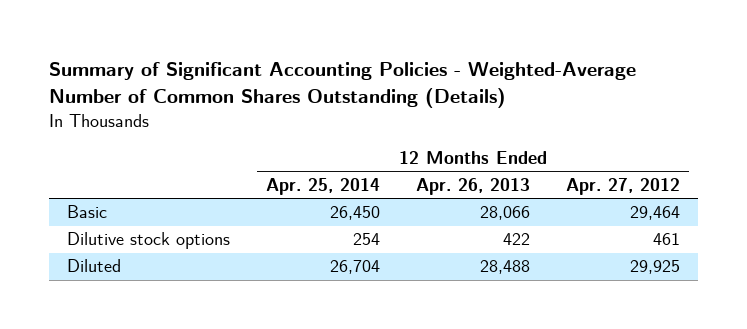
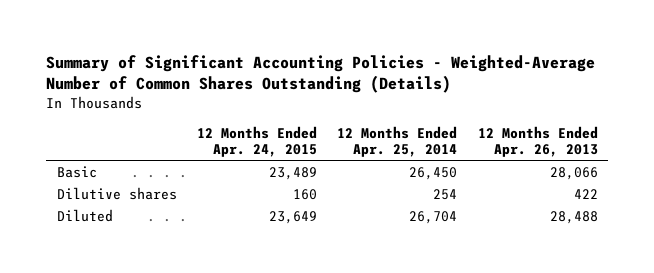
[565,177,680,195] Apr. 27, 2012 -> none
none -> [196,125,317,158] 12 Months Ended Apr. 24, 2015
[66,232,230,250] Dilutive stock options -> [56,186,177,200] Dilutive shares

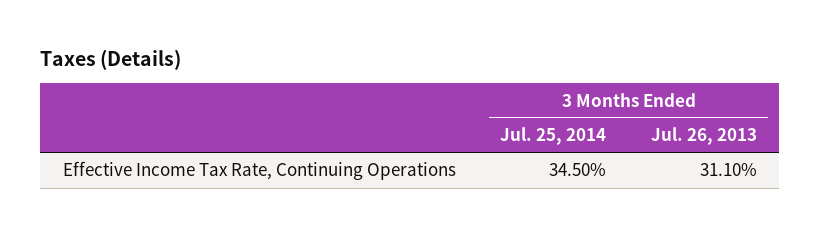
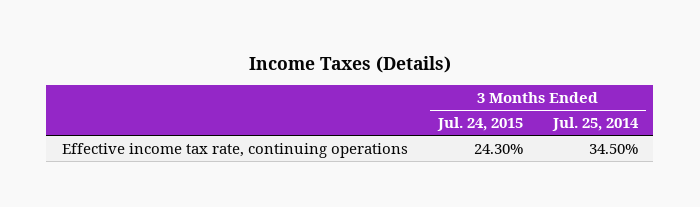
[40,49,182,71] Taxes (Details) -> [248,55,451,73] Income Taxes (Details)
[650,127,757,146] Jul. 26, 2013 -> none
none -> [436,117,523,132] Jul. 24, 2015
[62,161,456,181] Effective Income Tax Rate, Continuing Operations -> [61,143,408,159] Effective income tax rate, continuing operations

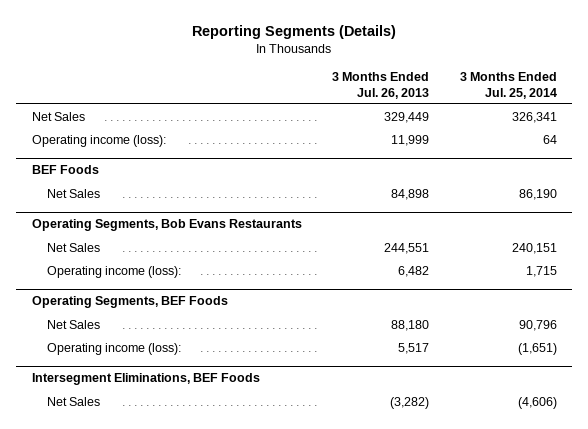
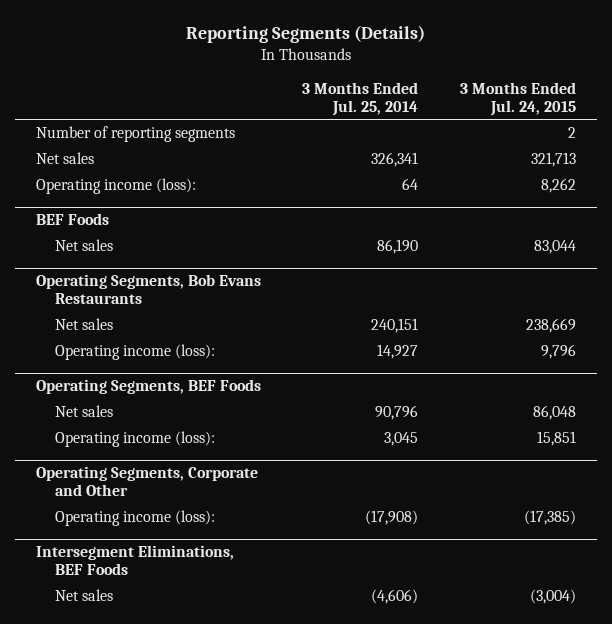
[332,72,430,99] 3 Months Ended Jul. 26, 2013 -> none
none -> [460,81,577,116] 3 Months Ended Jul. 24, 2015
none -> [35,126,235,143] Number of reporting segments
[31,111,85,121] Net Sales -> [35,152,94,165] Net sales
[47,188,101,198] Net Sales -> [54,239,113,252] Net sales
[47,242,101,252] Net Sales -> [54,318,113,331] Net sales
[525,265,557,277] 1,715 -> [377,344,419,360] 14,927
[47,319,101,329] Net Sales -> [54,405,113,418] Net sales
[517,342,557,355] (1,651) -> [384,432,419,447] 3,045
none -> [35,466,258,497] Operating Segments, Corporate and Other
none -> [54,510,215,527] Operating income (loss):
[47,396,101,406] Net Sales -> [54,589,113,602] Net sales

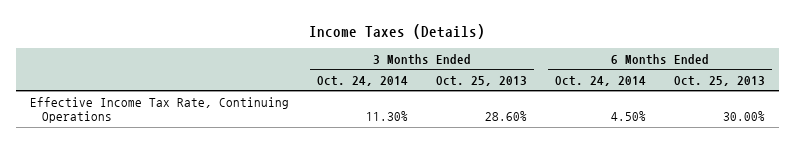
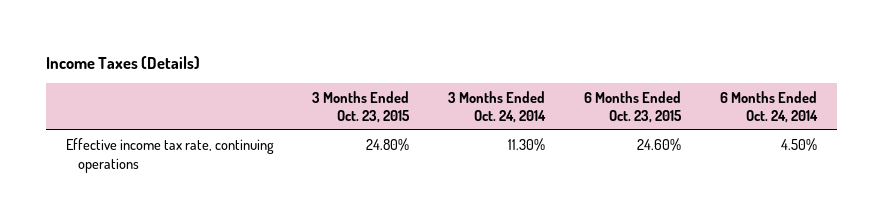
[435,75,527,86] Oct. 25, 2013 -> none
[673,75,765,86] Oct. 25, 2013 -> none
none -> [312,90,411,123] 3 Months Ended Oct. 23, 2015
none -> [584,90,683,123] 6 Months Ended Oct. 23, 2015
[29,96,289,124] Effective Income Tax Rate, Continuing Operations -> [65,138,274,173] Effective income tax rate, continuing operations

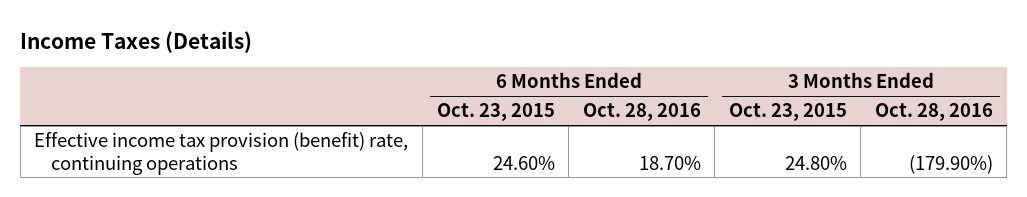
[448,90,547,123] 3 Months Ended Oct. 24, 2014 -> none
[720,90,819,123] 6 Months Ended Oct. 24, 2014 -> none
none -> [582,103,701,122] Oct. 28, 2016
none -> [874,103,993,122] Oct. 28, 2016
[65,138,274,173] Effective income tax rate, continuing operations -> [34,132,409,175] Effective income tax provision (benefit) rate, continuing operations

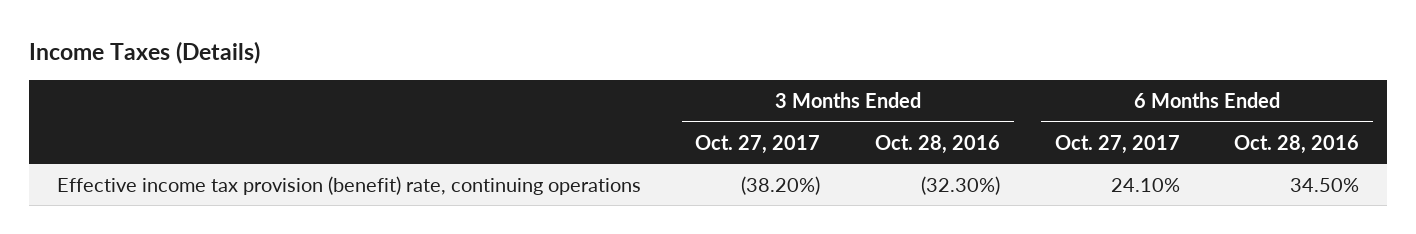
[436,103,555,122] Oct. 23, 2015 -> none
[728,103,847,122] Oct. 23, 2015 -> none
none -> [695,134,821,154] Oct. 27, 2017
none -> [1054,134,1180,154] Oct. 27, 2017
[638,155,701,170] 18.70% -> [1290,177,1360,192] 34.50%
[908,154,993,174] (179.90%) -> [920,175,1000,195] (32.30%)

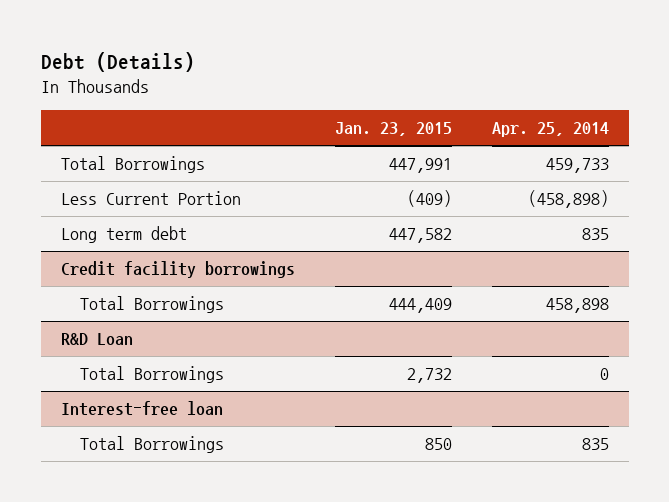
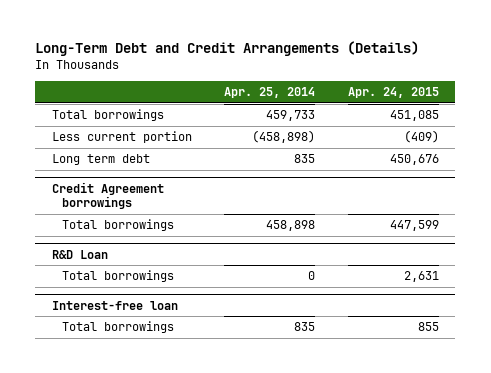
[40,52,195,73] Debt (Details) -> [35,41,420,57] Long-Term Debt and Credit Arrangements (Details)
[334,122,452,137] Jan. 23, 2015 -> none
none -> [348,86,440,98] Apr. 24, 2015
[60,156,205,174] Total Borrowings -> [51,109,164,122] Total borrowings
[60,191,241,206] Less Current Portion -> [51,131,192,144] Less current portion
[60,261,295,279] Credit facility borrowings -> [51,181,164,210] Credit Agreement borrowings
[80,296,225,314] Total Borrowings -> [62,219,175,232] Total borrowings
[80,366,225,384] Total Borrowings -> [62,270,175,283] Total borrowings
[80,436,225,454] Total Borrowings -> [62,321,175,334] Total borrowings

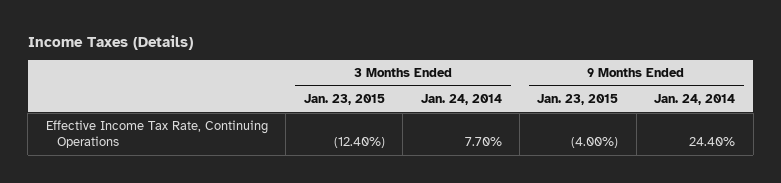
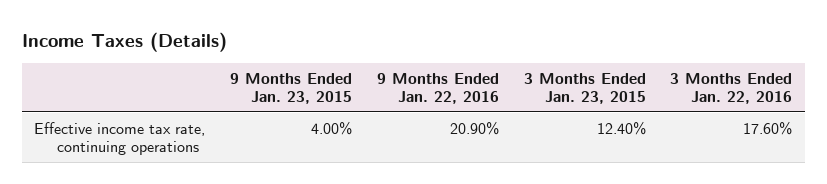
[420,94,502,106] Jan. 24, 2014 -> none
[654,94,736,106] Jan. 24, 2014 -> none
none -> [376,72,499,104] 9 Months Ended Jan. 22, 2016
none -> [670,72,793,104] 3 Months Ended Jan. 22, 2016
[45,120,268,149] Effective Income Tax Rate, Continuing Operations -> [34,121,206,156] Effective income tax rate, continuing operations
[333,137,385,149] (12.40%) -> [596,120,646,135] 12.40%
[571,137,619,149] (4.00%) -> [311,120,353,135] 4.00%

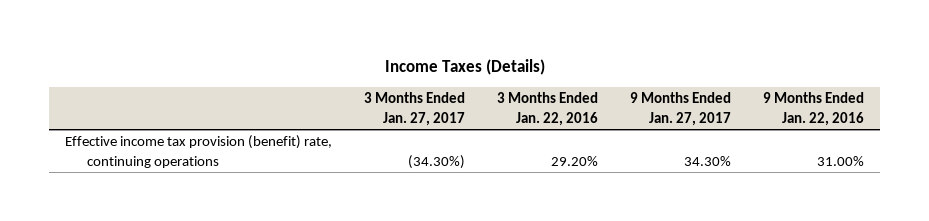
[230,72,353,104] 9 Months Ended Jan. 23, 2015 -> none
[523,72,646,104] 3 Months Ended Jan. 23, 2015 -> none
none -> [364,92,466,126] 3 Months Ended Jan. 27, 2017
none -> [630,92,732,126] 9 Months Ended Jan. 27, 2017
[34,121,206,156] Effective income tax rate, continuing operations -> [64,135,332,168] Effective income tax provision (benefit) rate, continuing operations
[449,120,499,135] 20.90% -> [817,155,865,166] 31.00%
[743,120,793,135] 17.60% -> [551,155,599,166] 29.20%

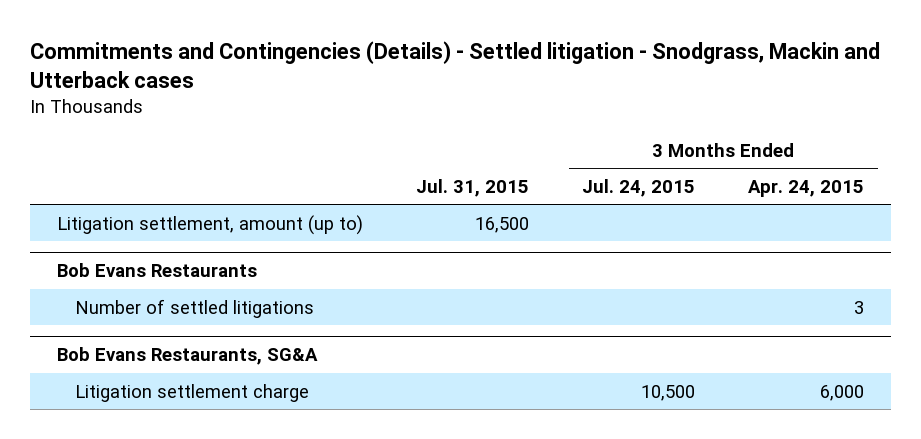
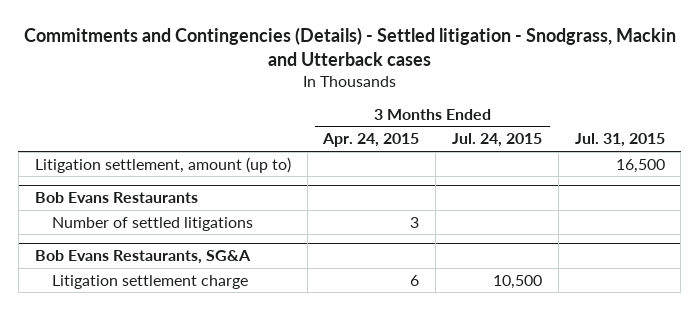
[820,384,865,401] 6,000 -> [410,274,420,286] 6

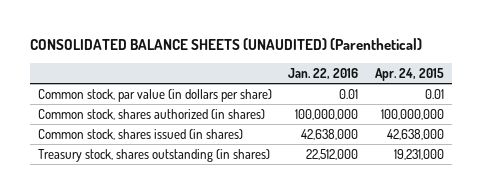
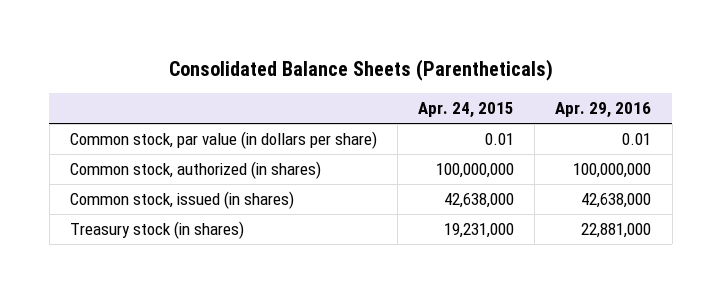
[29,38,422,51] CONSOLIDATED BALANCE SHEETS (UNAUDITED) (Parenthetical) -> [168,58,553,81] Consolidated Balance Sheets (Parentheticals)
[288,68,359,80] Jan. 22, 2016 -> none
none -> [555,102,652,119] Apr. 29, 2016
[37,108,265,120] Common stock, shares authorized (in shares) -> [69,161,321,180] Common stock, authorized (in shares)
[37,128,243,140] Common stock, shares issued (in shares) -> [69,191,294,210] Common stock, issued (in shares)
[37,148,270,162] Treasury stock, shares outstanding (in shares) -> [69,221,244,240] Treasury stock (in shares)

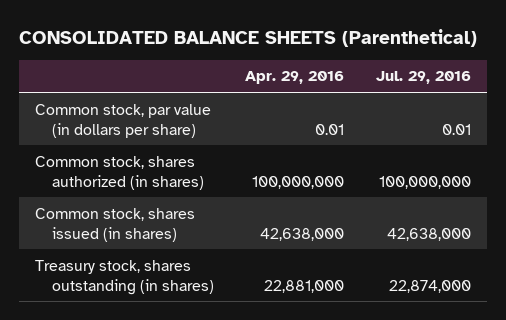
[168,58,553,81] Consolidated Balance Sheets (Parentheticals) -> [19,28,478,47] CONSOLIDATED BALANCE SHEETS (Parenthetical)
[418,102,515,119] Apr. 24, 2015 -> none
none -> [375,71,471,85] Jul. 29, 2016
[69,161,321,180] Common stock, authorized (in shares) -> [35,155,204,190] Common stock, shares authorized (in shares)
[69,191,294,210] Common stock, issued (in shares) -> [35,207,196,242] Common stock, shares issued (in shares)
[69,221,244,240] Treasury stock (in shares) -> [35,259,214,295] Treasury stock, shares outstanding (in shares)

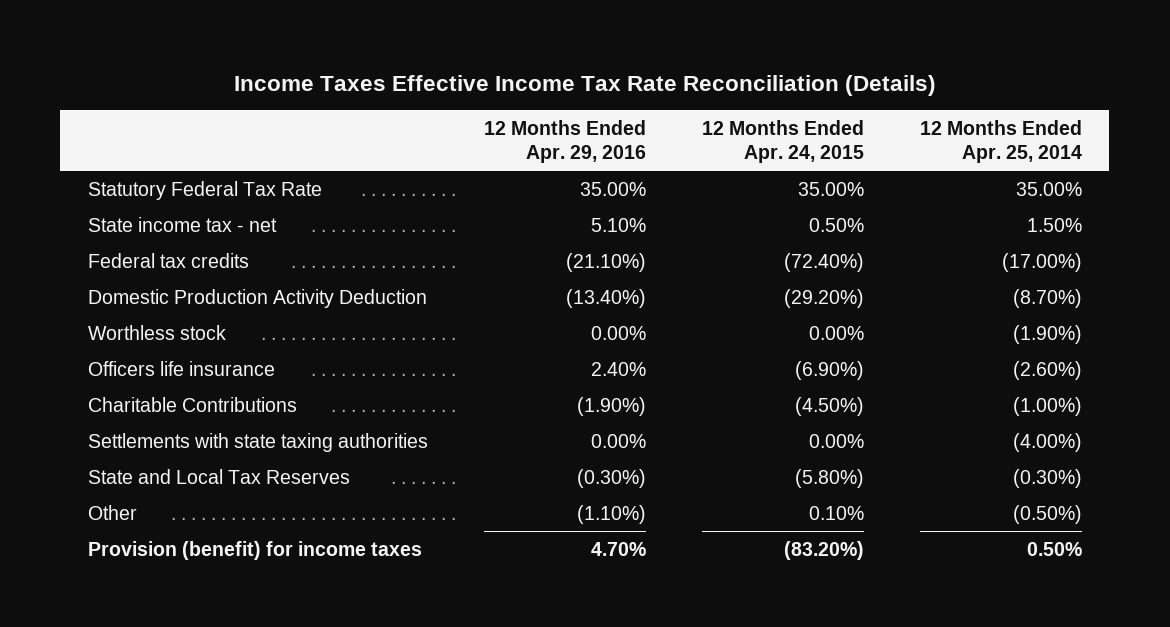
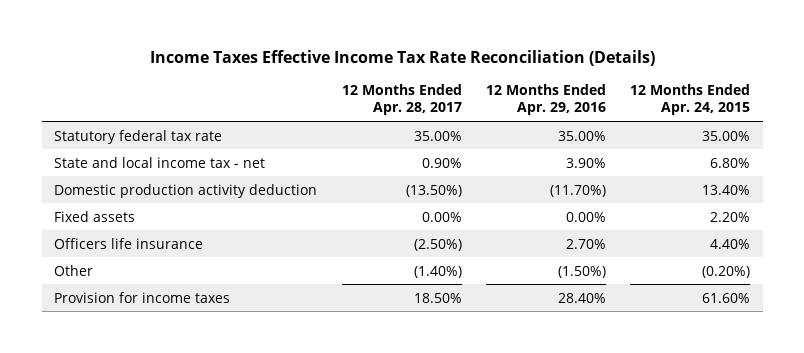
[919,120,1082,163] 12 Months Ended Apr. 25, 2014 -> none
none -> [341,84,462,116] 12 Months Ended Apr. 28, 2017
[87,252,249,268] Federal tax credits -> none
[87,324,226,340] Worthless stock -> none
[87,396,297,412] Charitable Contributions -> none
[87,432,428,452] Settlements with state taxing authorities -> none
[87,468,350,484] State and Local Tax Reserves -> none
[87,180,322,200] Statutory Federal Tax Rate -> [54,129,223,144] Statutory federal tax rate
[87,216,277,232] State income tax - net -> [54,156,266,168] State and local income tax - net
[590,217,646,232] 5.10% -> [565,157,606,168] 3.90%
[808,217,864,232] 0.50% -> [710,157,751,168] 6.80%
[87,288,427,308] Domestic Production Activity Deduction -> [54,183,318,198] Domestic production activity deduction
[565,288,646,308] (13.40%) -> [549,184,606,197] (11.70%)
[783,288,864,308] (29.20%) -> [702,184,751,195] 13.40%
none -> [54,210,136,222] Fixed assets
[590,361,646,376] 2.40% -> [565,238,606,249] 2.70%
[794,360,864,380] (6.90%) -> [710,238,751,249] 4.40%
[576,504,646,524] (1.10%) -> [557,265,606,278] (1.50%)
[808,505,864,520] 0.10% -> [702,265,751,278] (0.20%)
[87,540,422,560] Provision (benefit) for income taxes -> [54,291,231,303] Provision for income taxes
[590,541,646,556] 4.70% -> [557,292,606,303] 28.40%
[783,540,864,560] (83.20%) -> [702,292,751,303] 61.60%

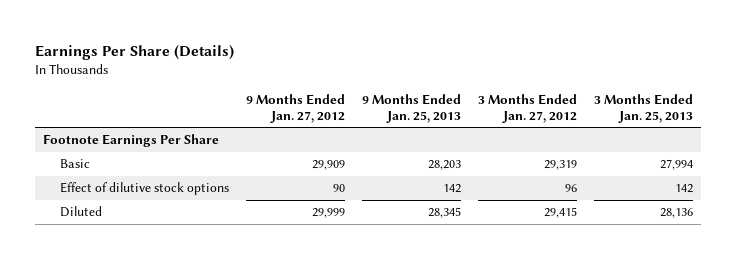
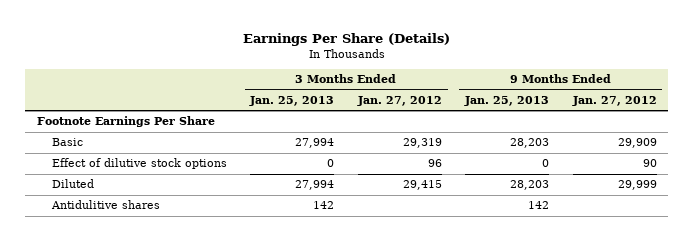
[442,184,461,194] 142 -> [542,159,550,168] 0
[674,184,693,194] 142 -> [327,159,335,168] 0
[427,207,461,219] 28,345 -> [510,180,550,191] 28,203
[659,208,693,219] 28,136 -> [295,180,335,191] 27,994
none -> [51,200,161,210] Antidulitive shares

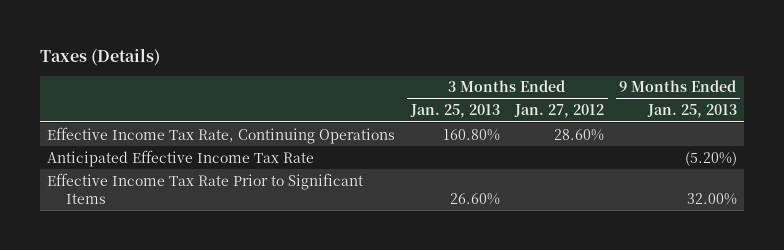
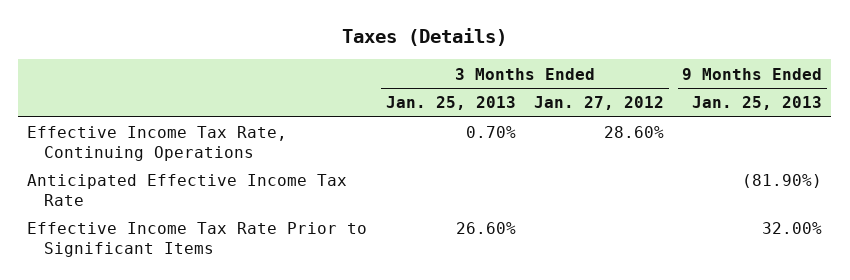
[442,128,500,141] 160.80% -> [465,126,516,139] 0.70%
[684,150,737,166] (5.20%) -> [742,174,823,189] (81.90%)

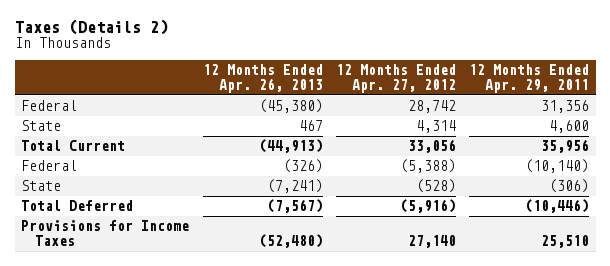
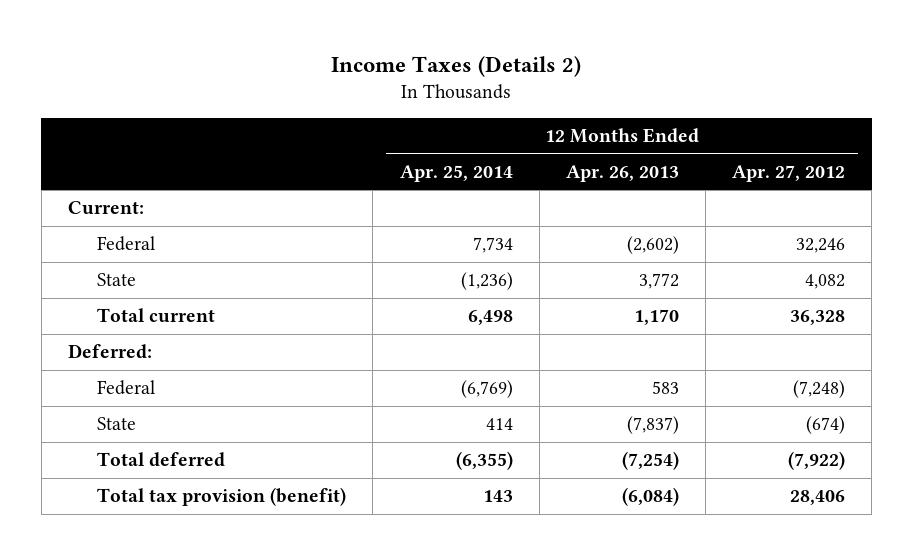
[14,18,168,35] Taxes (Details 2) -> [331,55,582,77] Income Taxes (Details 2)
[468,64,589,94] 12 Months Ended Apr. 29, 2011 -> none
none -> [399,164,513,182] Apr. 25, 2014
none -> [67,201,144,216] Current:
[258,99,323,114] (45,380) -> [626,236,679,255] (2,602)
[407,100,456,114] 28,742 -> [796,238,846,254] 32,246
[298,120,323,132] 467 -> [638,273,679,290] 3,772
[415,120,456,134] 4,314 -> [805,274,846,290] 4,082
[21,140,126,152] Total Current -> [97,308,216,324] Total current
[258,139,323,154] (44,913) -> [633,309,679,326] 1,170
[407,139,456,154] 33,056 -> [790,310,846,326] 36,328
none -> [67,344,152,360] Deferred:
[282,159,323,174] (326) -> [651,381,679,395] 583
[399,159,456,174] (5,388) -> [793,380,846,399] (7,248)
[266,179,323,194] (7,241) -> [626,416,679,435] (7,837)
[415,179,456,194] (528) -> [806,416,846,435] (674)
[21,200,134,212] Total Deferred -> [97,452,226,468] Total deferred
[266,199,323,214] (7,567) -> [621,451,679,471] (7,254)
[399,199,456,214] (5,916) -> [788,451,846,471] (7,922)
[21,220,190,247] Provisions for Income Taxes -> [97,487,347,507] Total tax provision (benefit)
[258,234,323,249] (52,480) -> [621,487,679,507] (6,084)
[407,235,456,249] 27,140 -> [790,490,846,506] 28,406

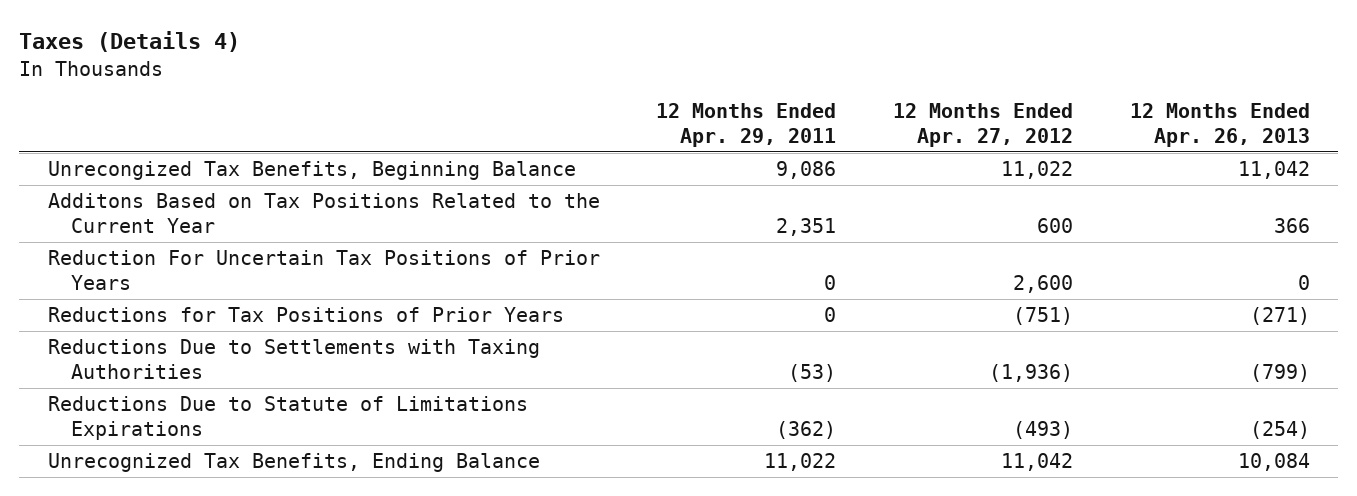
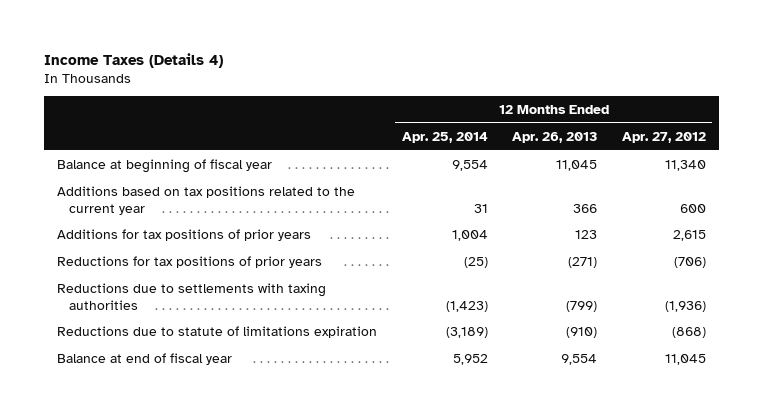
[19,31,241,53] Taxes (Details 4) -> [44,52,224,68] Income Taxes (Details 4)
[656,103,837,147] 12 Months Ended Apr. 29, 2011 -> none
none -> [401,131,488,143] Apr. 25, 2014
[47,453,540,473] Unrecognized Tax Benefits, Ending Balance -> none
[47,161,576,181] Unrecongized Tax Benefits, Beginning Balance -> [56,158,272,173] Balance at beginning of fiscal year
[1000,161,1073,180] 11,022 -> [665,159,707,171] 11,340
[1237,161,1310,180] 11,042 -> [556,159,598,171] 11,045
[47,193,600,233] Additons Based on Tax Positions Related to the Current Year -> [56,185,355,215] Additions based on tax positions related to the current year
[47,250,600,290] Reduction For Uncertain Tax Positions of Prior Years -> [56,228,311,241] Additions for tax positions of prior years
[1012,274,1073,293] 2,600 -> [673,229,707,241] 2,615
[1297,274,1310,290] 0 -> [575,229,598,239] 123
[47,307,564,323] Reductions for Tax Positions of Prior Years -> [56,255,322,268] Reductions for tax positions of prior years
[1012,307,1073,326] (751) -> [674,256,707,268] (706)
[47,339,540,379] Reductions Due to Settlements with Taxing Authorities -> [56,282,326,310] Reductions due to settlements with taxing authorities
[47,396,528,440] Reductions Due to Statute of Limitations Expirations -> [56,325,377,338] Reductions due to statute of limitations expiration
[1012,420,1073,439] (493) -> [672,326,707,338] (868)
[1249,420,1310,439] (254) -> [566,326,598,338] (910)
none -> [56,352,232,365] Balance at end of fiscal year

